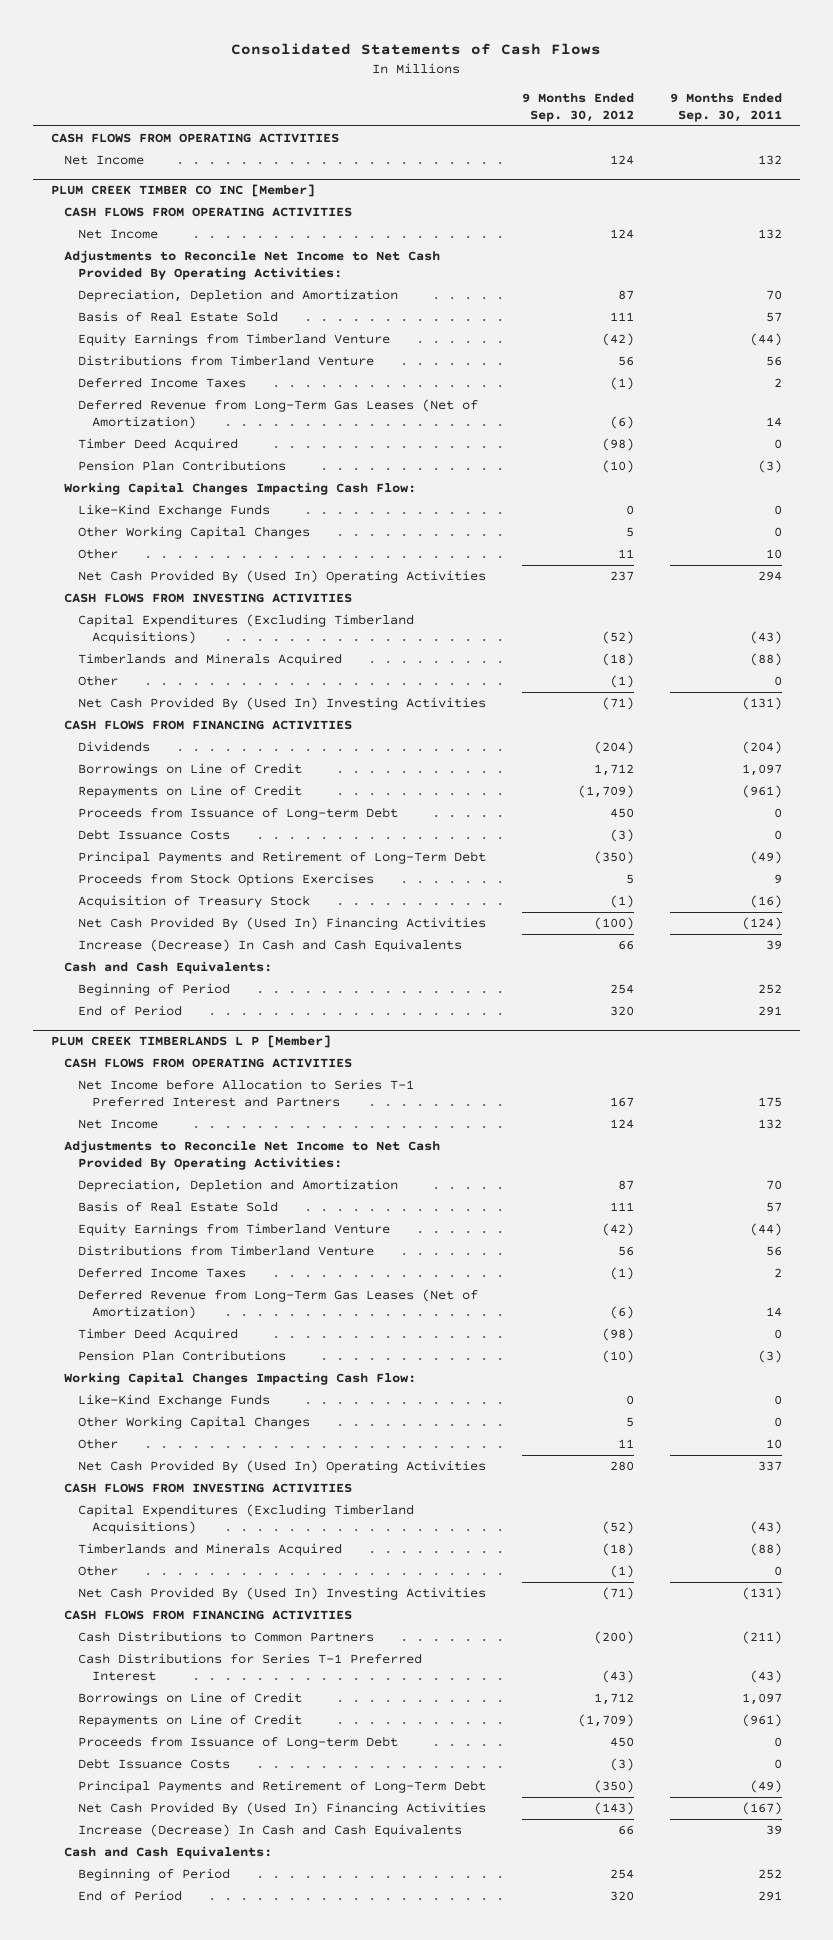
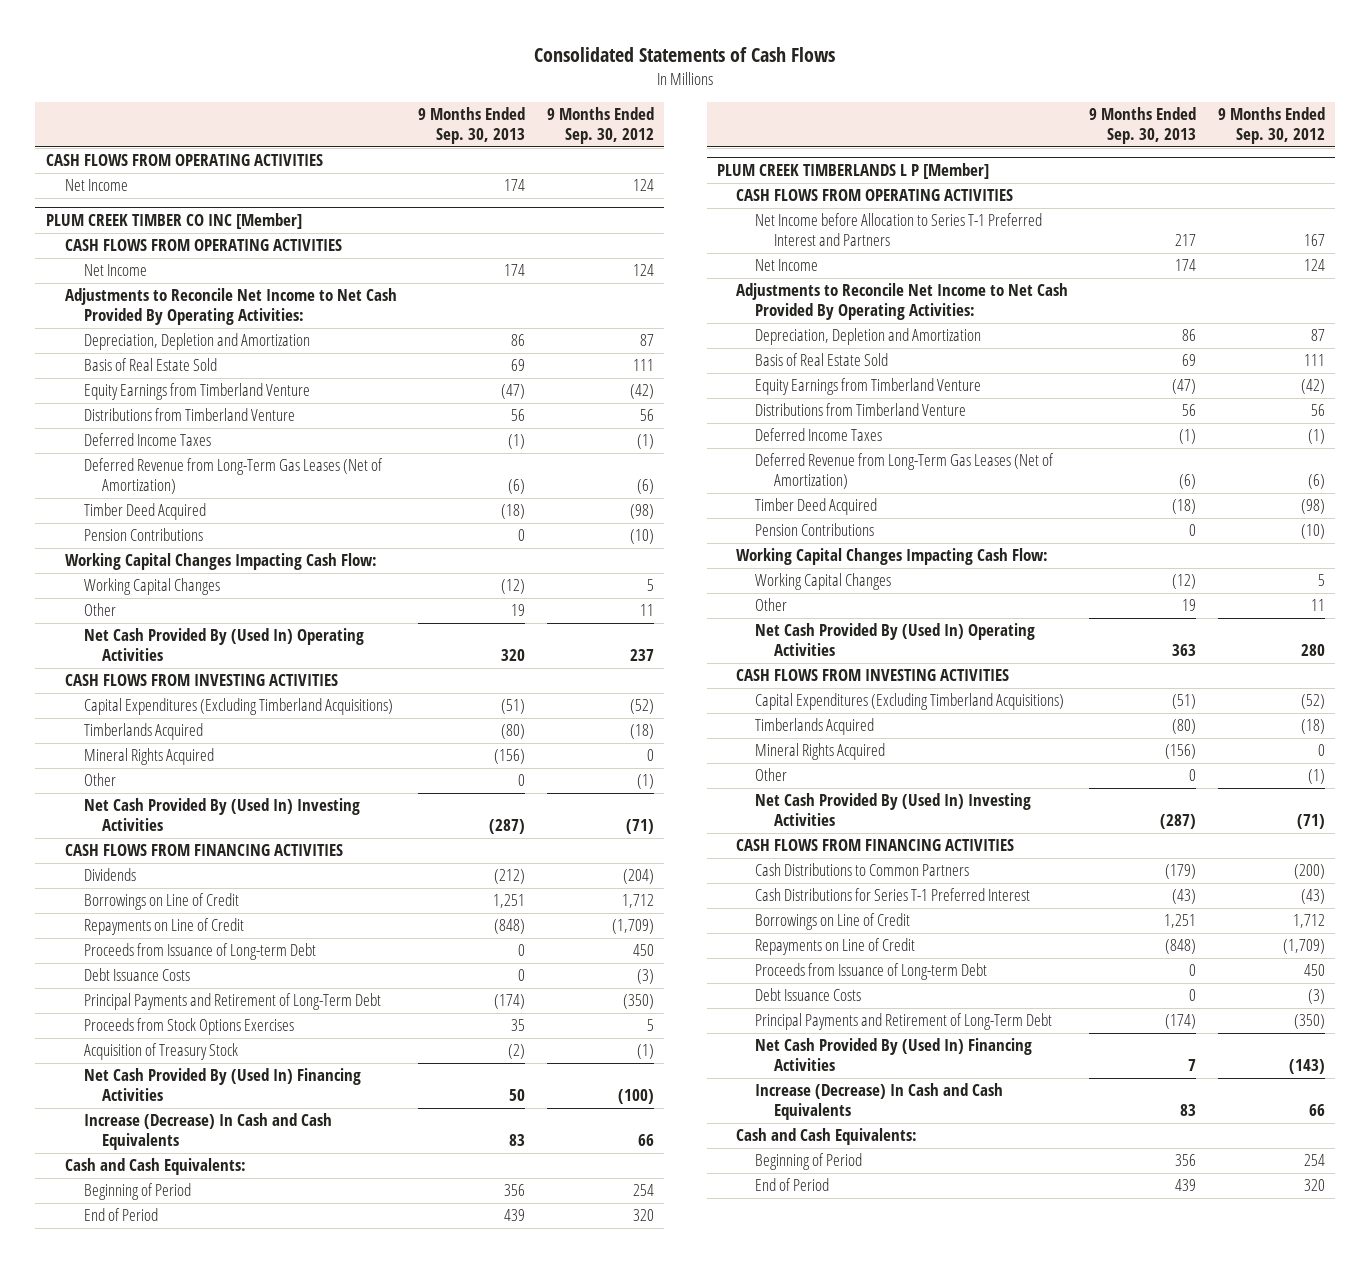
[669,92,782,122] 9 Months Ended Sep. 30, 2011 -> none
none -> [418,107,526,145] 9 Months Ended Sep. 30, 2013
[78,460,287,472] Pension Plan Contributions -> [83,528,203,542] Pension Contributions
[78,504,271,518] Like-Kind Exchange Funds -> none
[78,526,311,540] Other Working Capital Changes -> [83,578,220,596] Working Capital Changes
[78,653,343,667] Timberlands and Minerals Acquired -> [83,723,203,741] Timberlands Acquired
none -> [83,748,214,766] Mineral Rights Acquired
[78,1350,287,1362] Pension Plan Contributions -> [754,523,874,537] Pension Contributions
[78,1394,271,1408] Like-Kind Exchange Funds -> none
[78,1416,311,1430] Other Working Capital Changes -> [754,573,891,591] Working Capital Changes
[78,1543,343,1557] Timberlands and Minerals Acquired -> [754,718,874,736] Timberlands Acquired
none -> [754,743,885,761] Mineral Rights Acquired

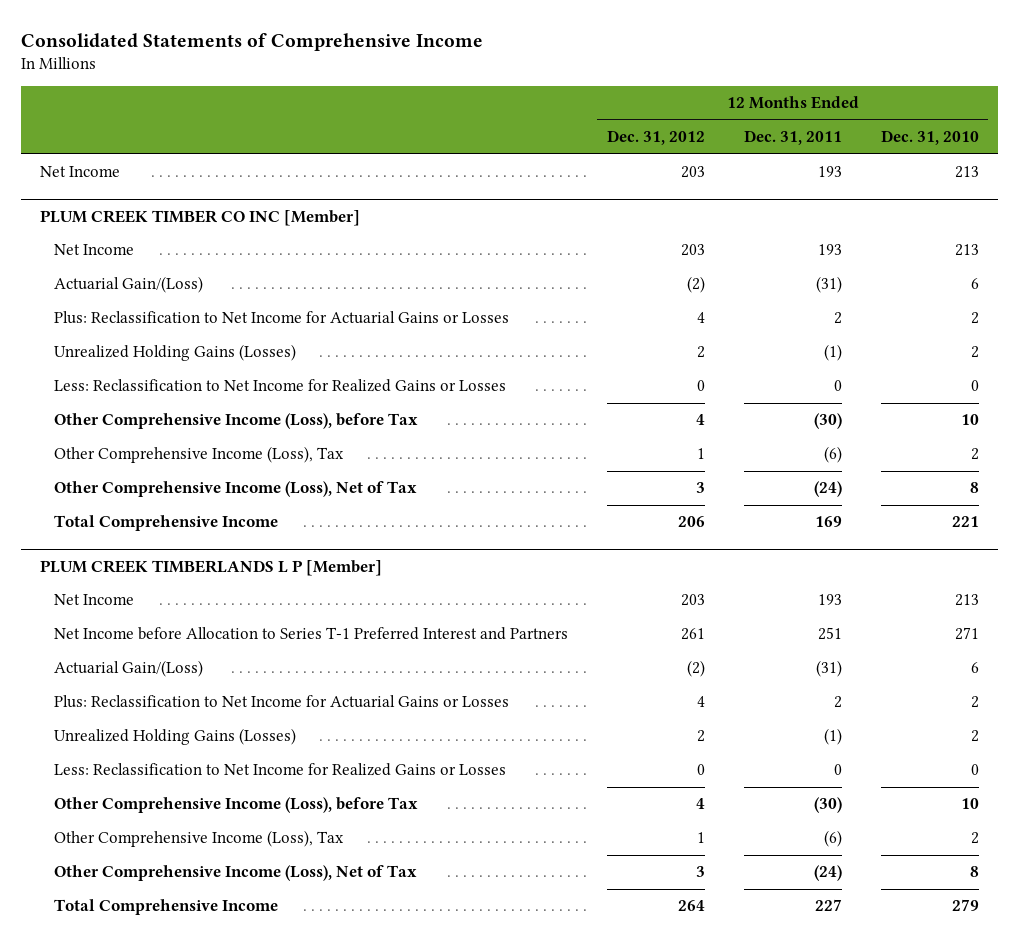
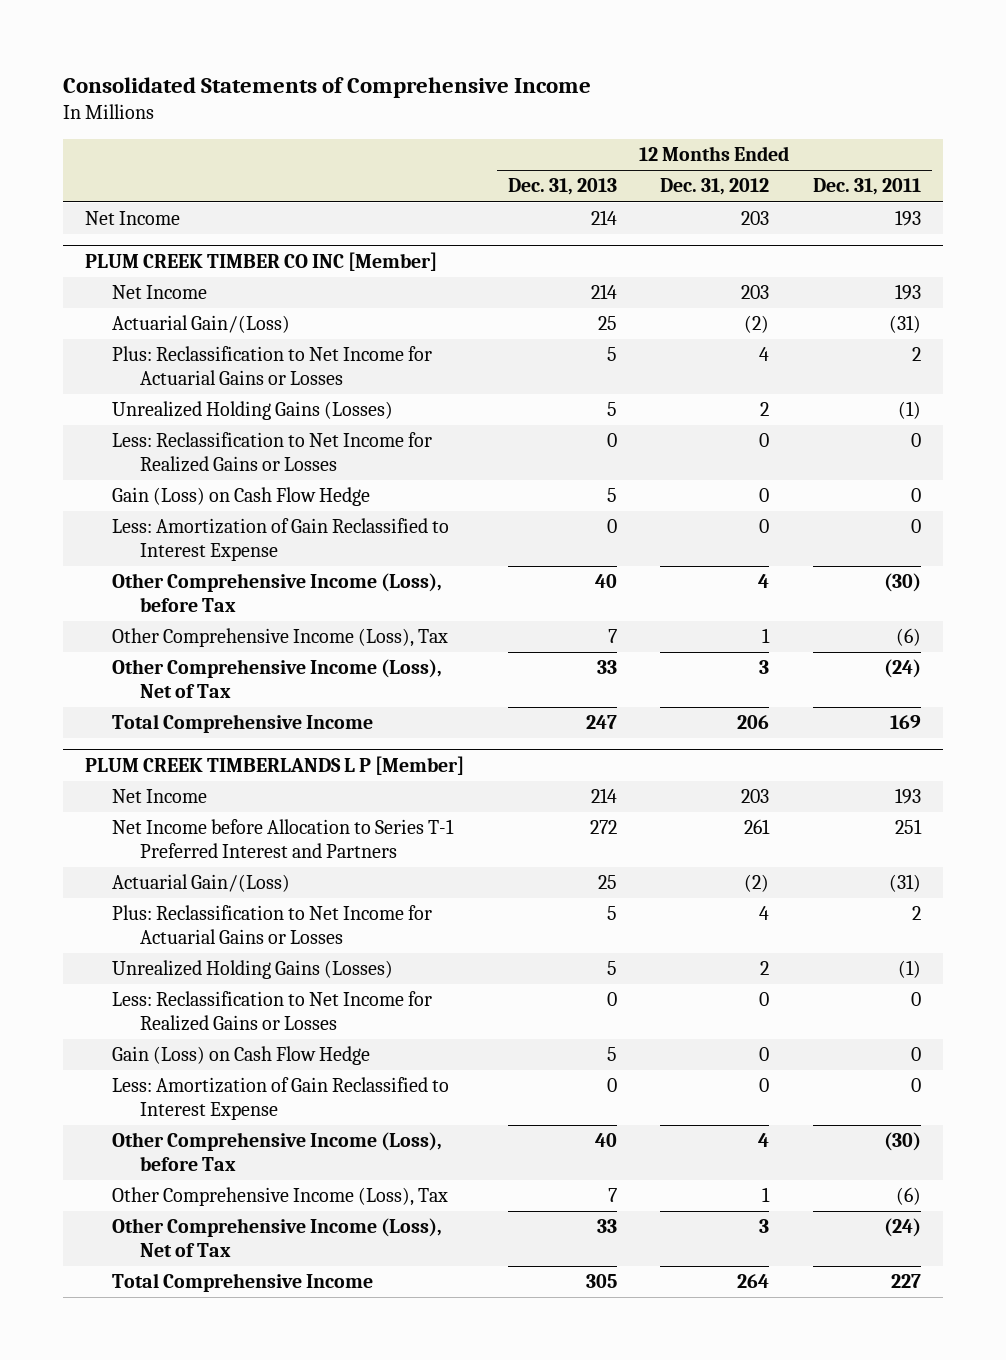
[880,130,979,146] Dec. 31, 2010 -> none
none -> [507,178,617,196] Dec. 31, 2013
none -> [112,487,371,507] Gain (Loss) on Cash Flow Hedge
none -> [112,518,450,562] Less: Amortization of Gain Reclassified to Interest Expense
none -> [112,1046,371,1066] Gain (Loss) on Cash Flow Hedge
none -> [112,1077,450,1121] Less: Amortization of Gain Reclassified to Interest Expense

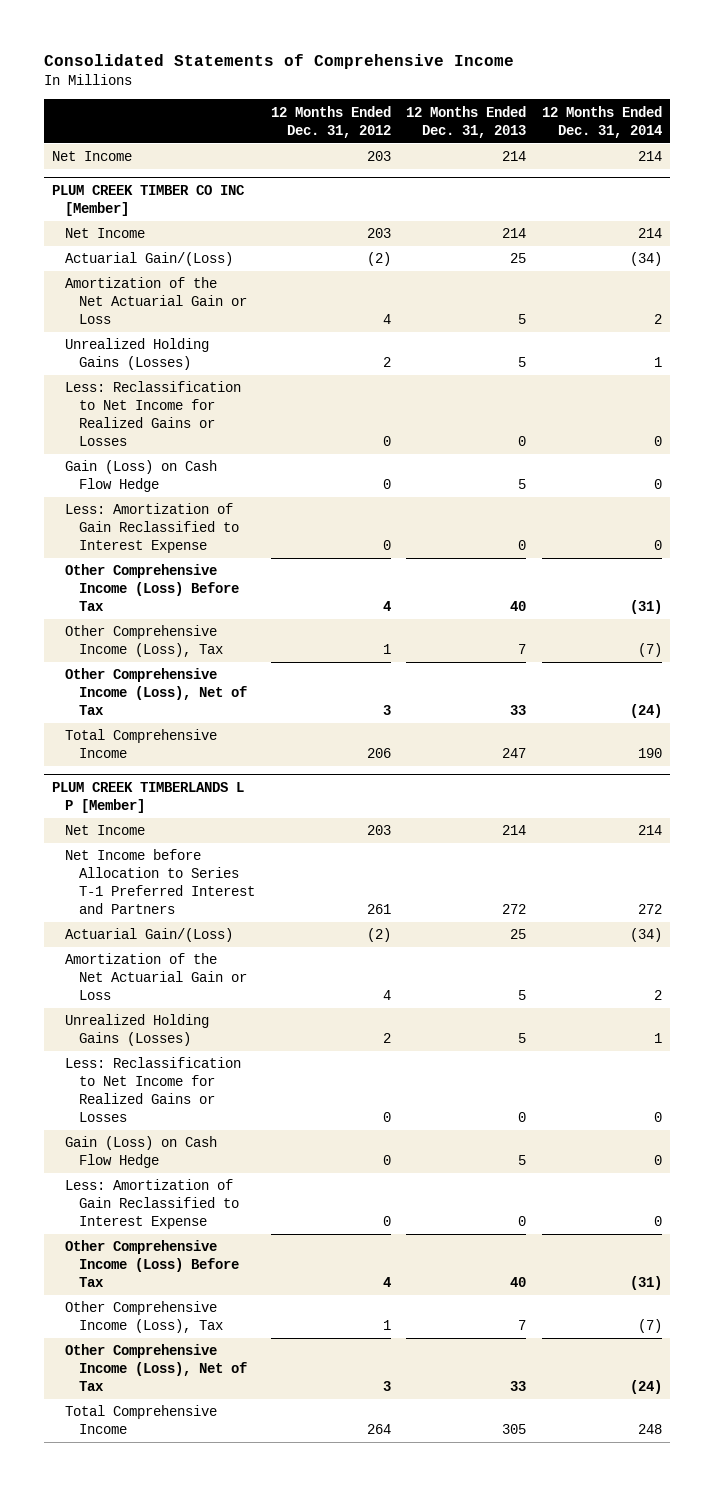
[813,178,922,196] Dec. 31, 2011 -> none
none -> [542,105,663,138] 12 Months Ended Dec. 31, 2014
[112,346,433,386] Plus: Reclassification to Net Income for Actuarial Gains or Losses -> none
none -> [65,277,247,325] Amortization of the Net Actuarial Gain or Loss
[112,573,443,613] Other Comprehensive Income (Loss), before Tax -> [65,564,239,612] Other Comprehensive Income (Loss) Before Tax
[112,905,433,945] Plus: Reclassification to Net Income for Actuarial Gains or Losses -> none
none -> [65,953,247,1001] Amortization of the Net Actuarial Gain or Loss
[112,1132,443,1172] Other Comprehensive Income (Loss), before Tax -> [65,1240,239,1288] Other Comprehensive Income (Loss) Before Tax

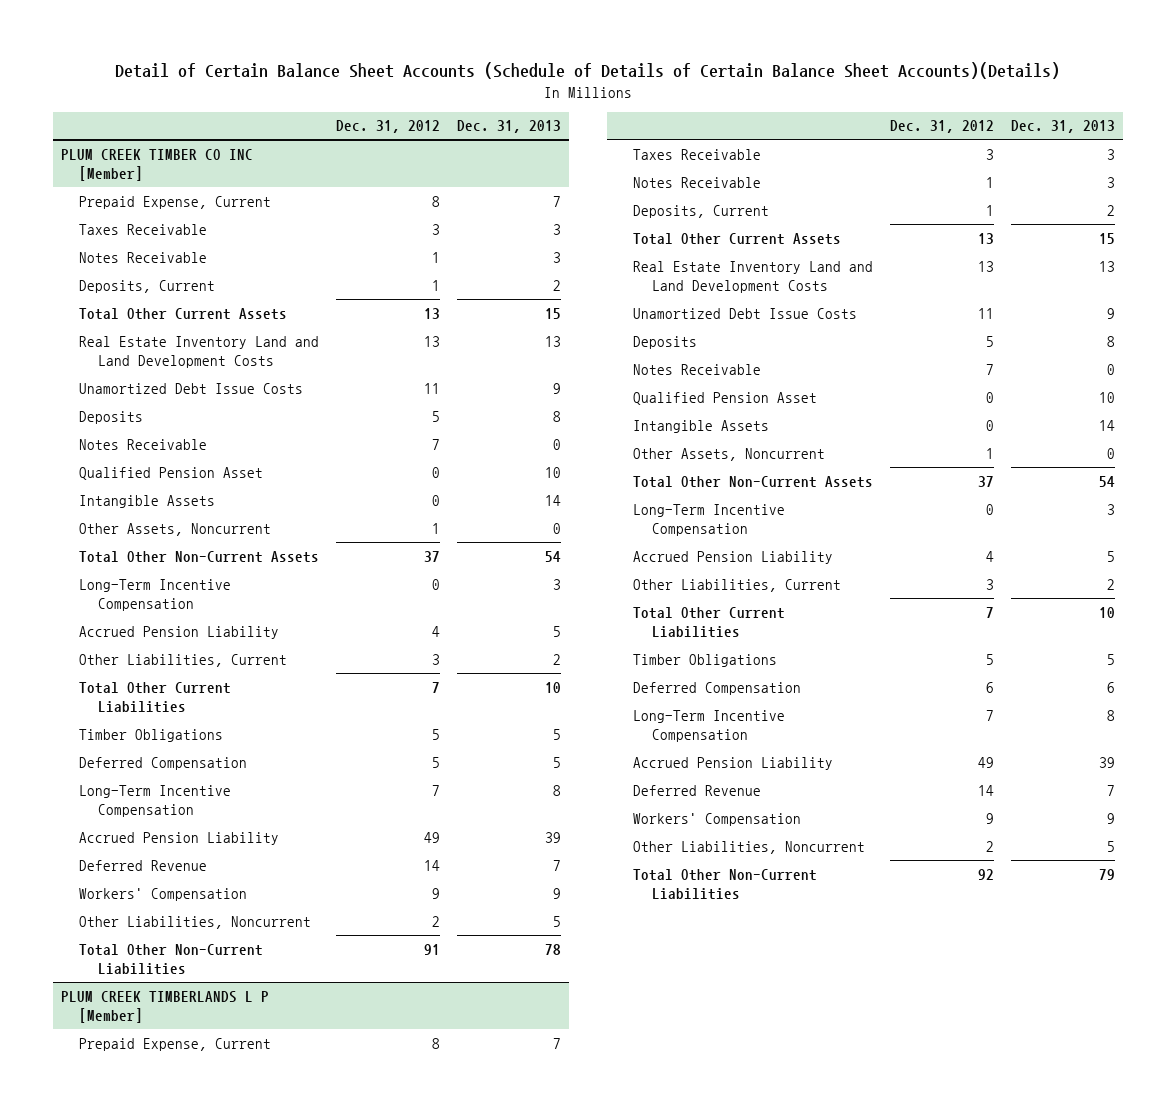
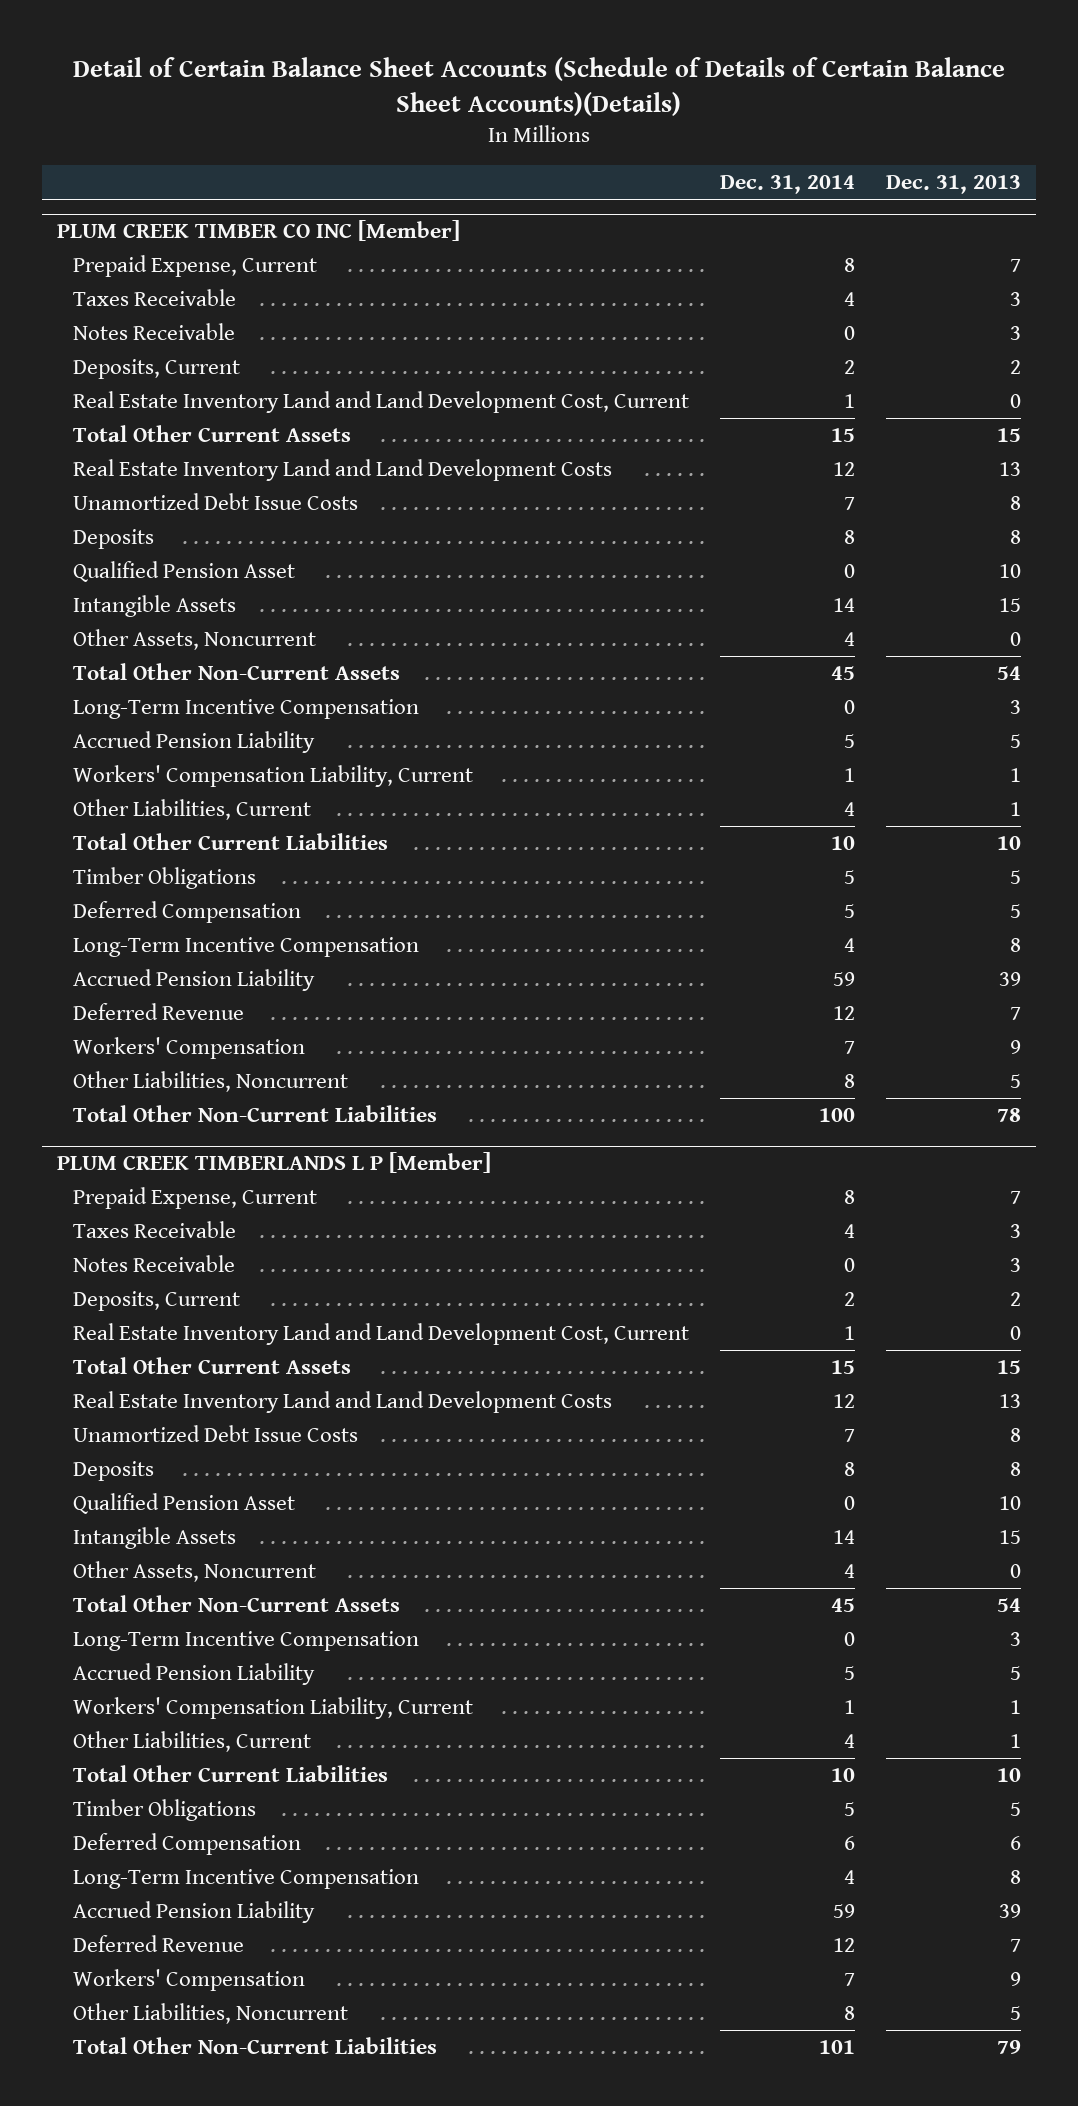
[336,120,441,134] Dec. 31, 2012 -> none
none -> [720,174,856,194] Dec. 31, 2014
none -> [73,391,690,414] Real Estate Inventory Land and Land Development Cost, Current
[552,382,561,394] 9 -> [1009,496,1021,511] 8
[79,438,208,450] Notes Receivable -> none
[544,494,561,506] 14 -> [998,598,1021,613] 15
none -> [73,765,474,788] Workers' Compensation Liability, Current
[552,653,561,665] 2 -> [1009,802,1021,817] 1
none -> [73,1323,690,1346] Real Estate Inventory Land and Land Development Cost, Current
[1106,307,1115,319] 9 -> [1009,1428,1021,1443] 8
[633,363,762,375] Notes Receivable -> none
[1098,419,1115,431] 14 -> [998,1530,1021,1545] 15
none -> [73,1697,474,1720] Workers' Compensation Liability, Current
[1106,578,1115,590] 2 -> [1009,1734,1021,1749] 1

